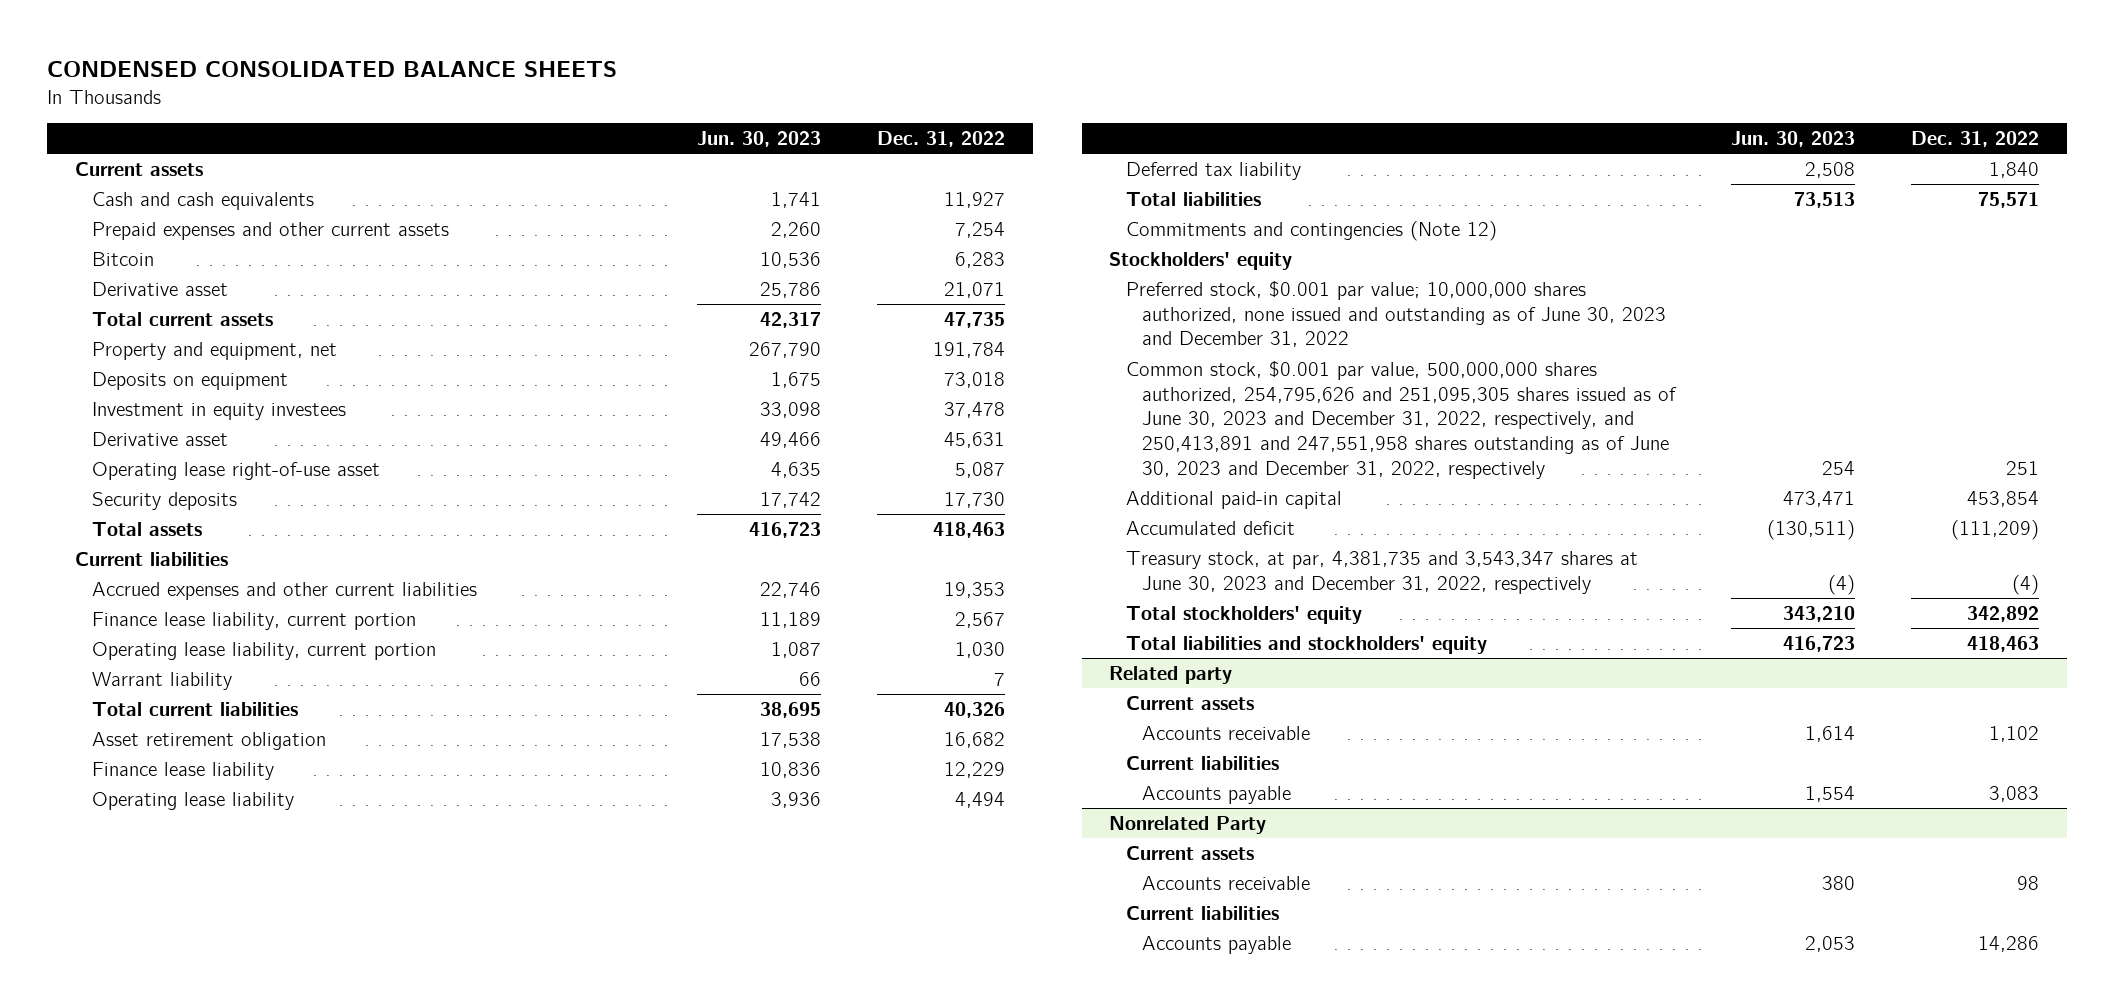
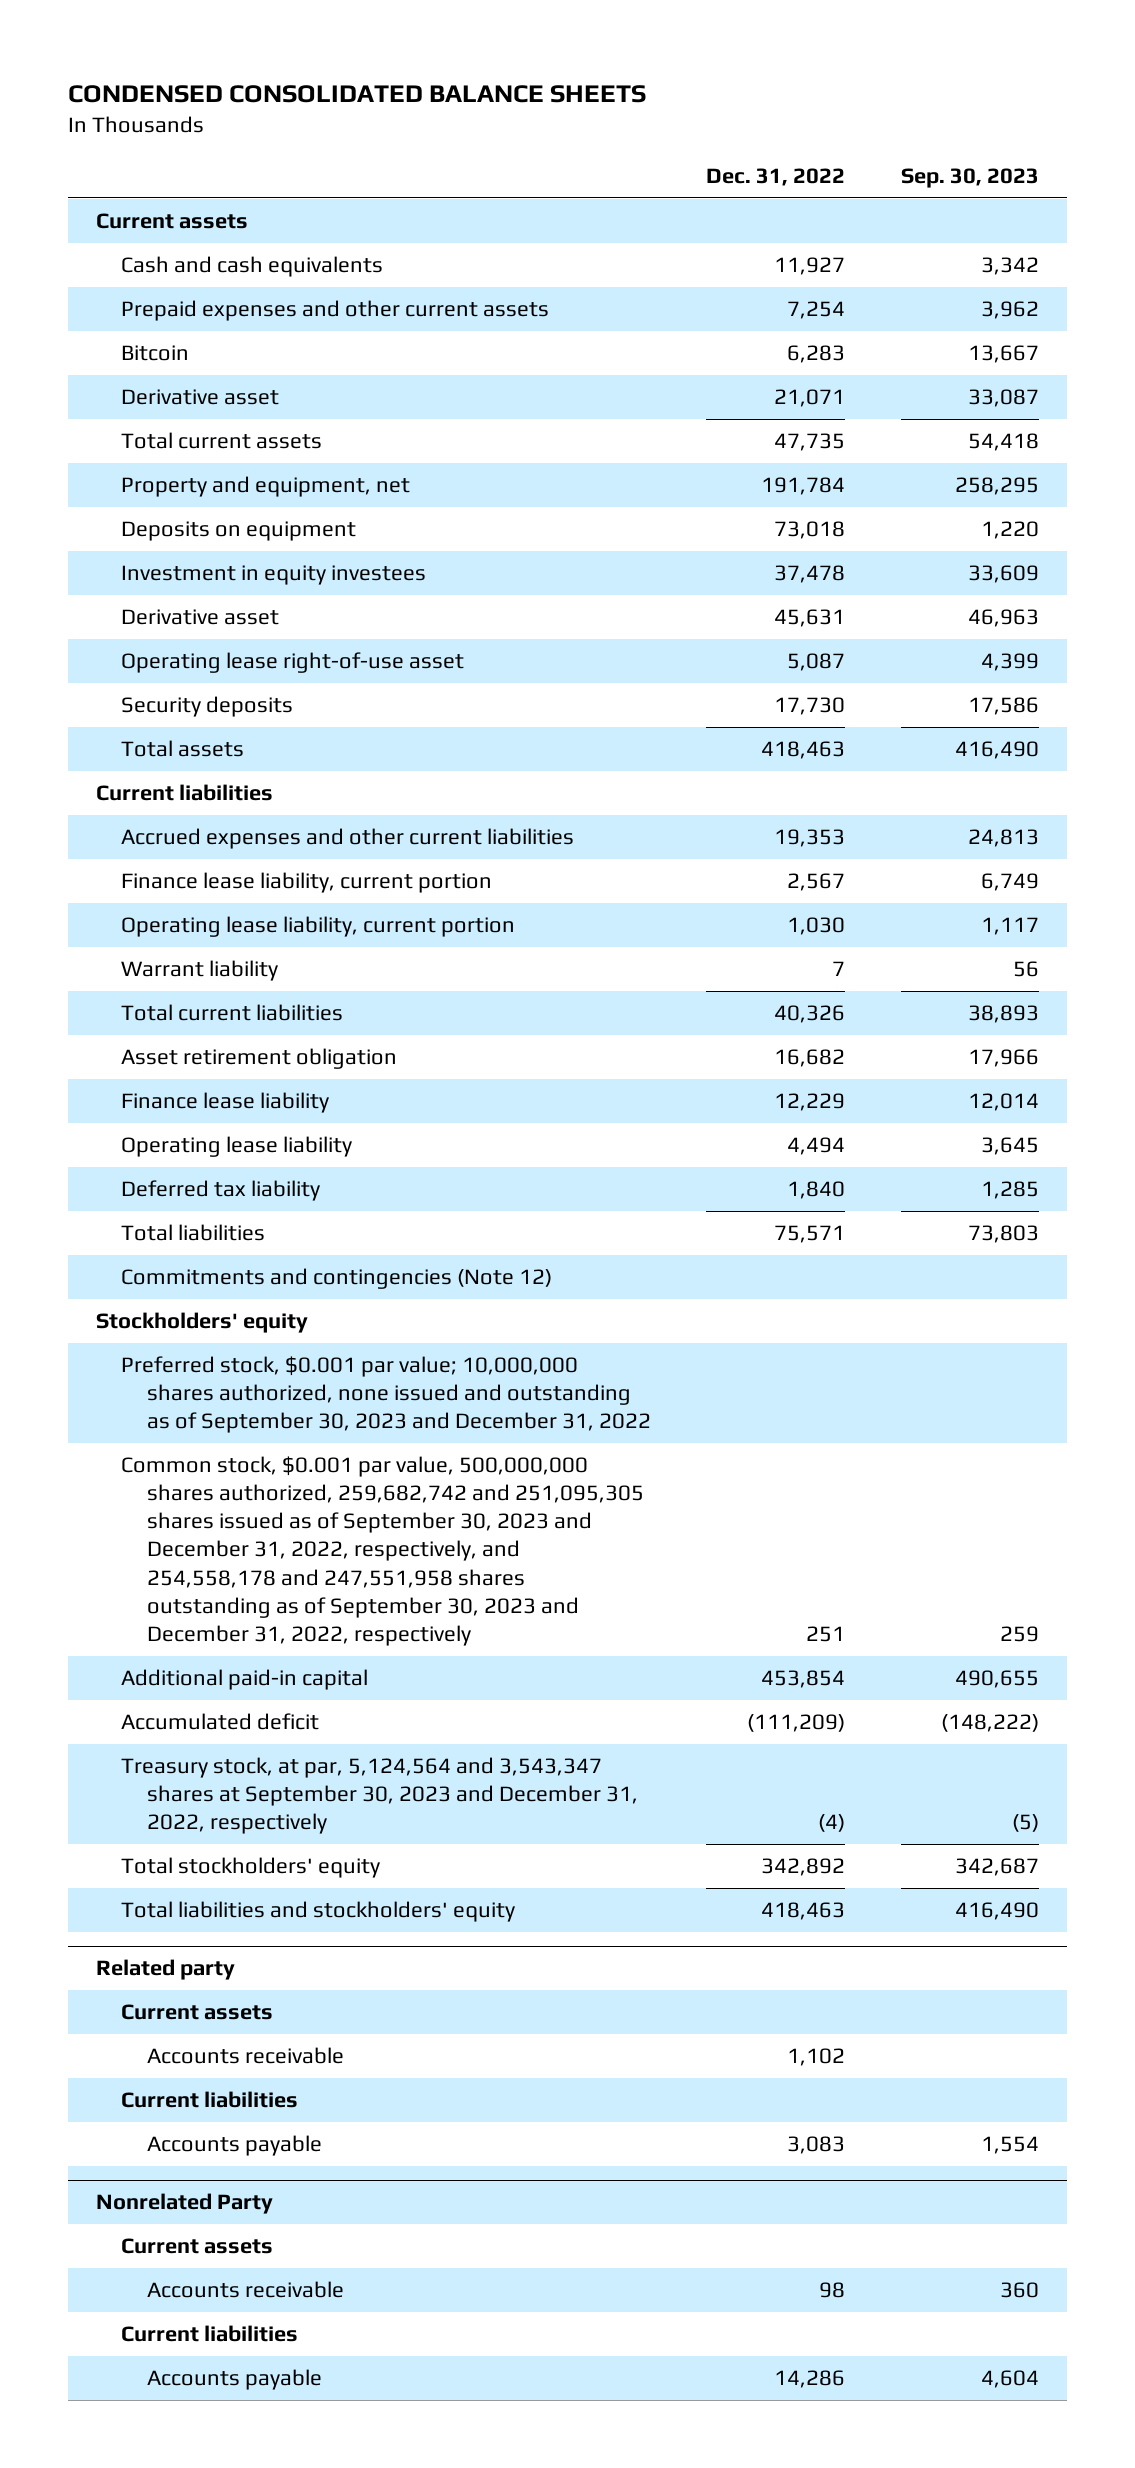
[697,130,822,147] Jun. 30, 2023 -> none
none -> [901,167,1040,188] Sep. 30, 2023
[1125,280,1667,348] Preferred stock, $0.001 par value; 10,000,000 shares authorized, none issued and outstanding as of June 30, 2023 and December 31, 2022 -> [121,1356,651,1434] Preferred stock, $0.001 par value; 10,000,000 shares authorized, none issued and outstanding as of September 30, 2023 and December 31, 2022
[1125,360,1678,480] Common stock, $0.001 par value, 500,000,000 shares authorized, 254,795,626 and 251,095,305 shares issued as of June 30, 2023 and December 31, 2022, respectively, and 250,413,891 and 247,551,958 shares outstanding as of June 30, 2023 and December 31, 2022, respectively -> [121,1456,644,1646] Common stock, $0.001 par value, 500,000,000 shares authorized, 259,682,742 and 251,095,305 shares issued as of September 30, 2023 and December 31, 2022, respectively, and 254,558,178 and 247,551,958 shares outstanding as of September 30, 2023 and December 31, 2022, respectively
[1125,550,1638,594] Treasury stock, at par, 4,381,735 and 3,543,347 shares at June 30, 2023 and December 31, 2022, respectively -> [121,1757,638,1835] Treasury stock, at par, 5,124,564 and 3,543,347 shares at September 30, 2023 and December 31, 2022, respectively

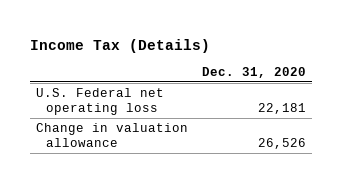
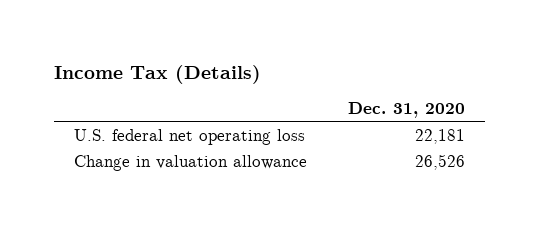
[36,88,165,116] U.S. Federal net operating loss -> [73,128,305,145] U.S. federal net operating loss

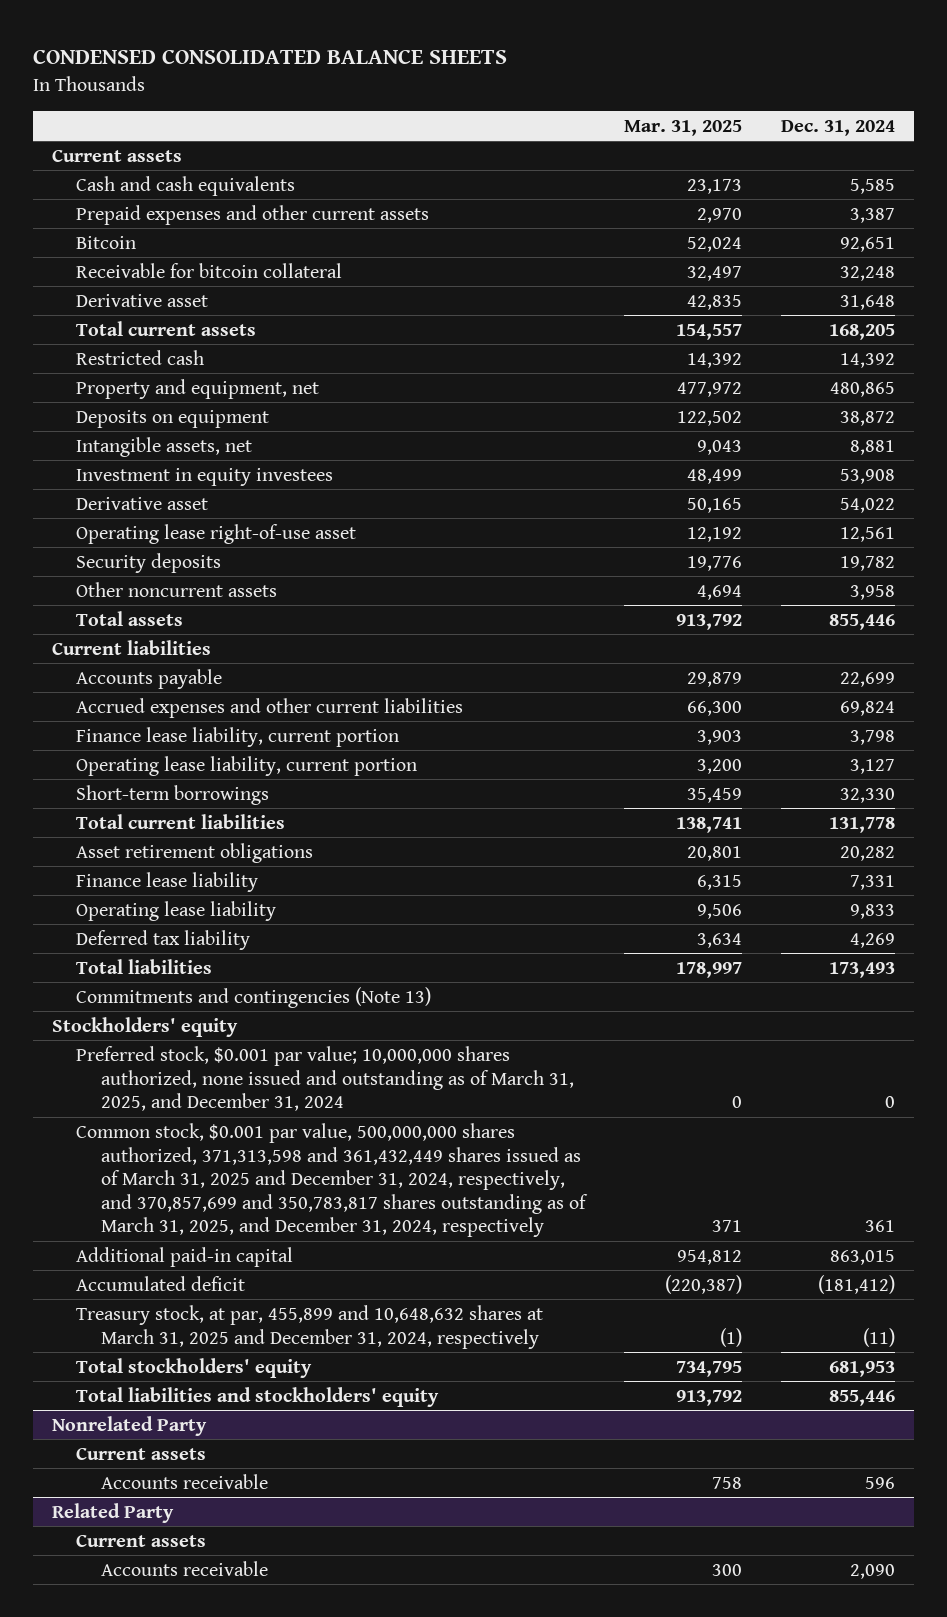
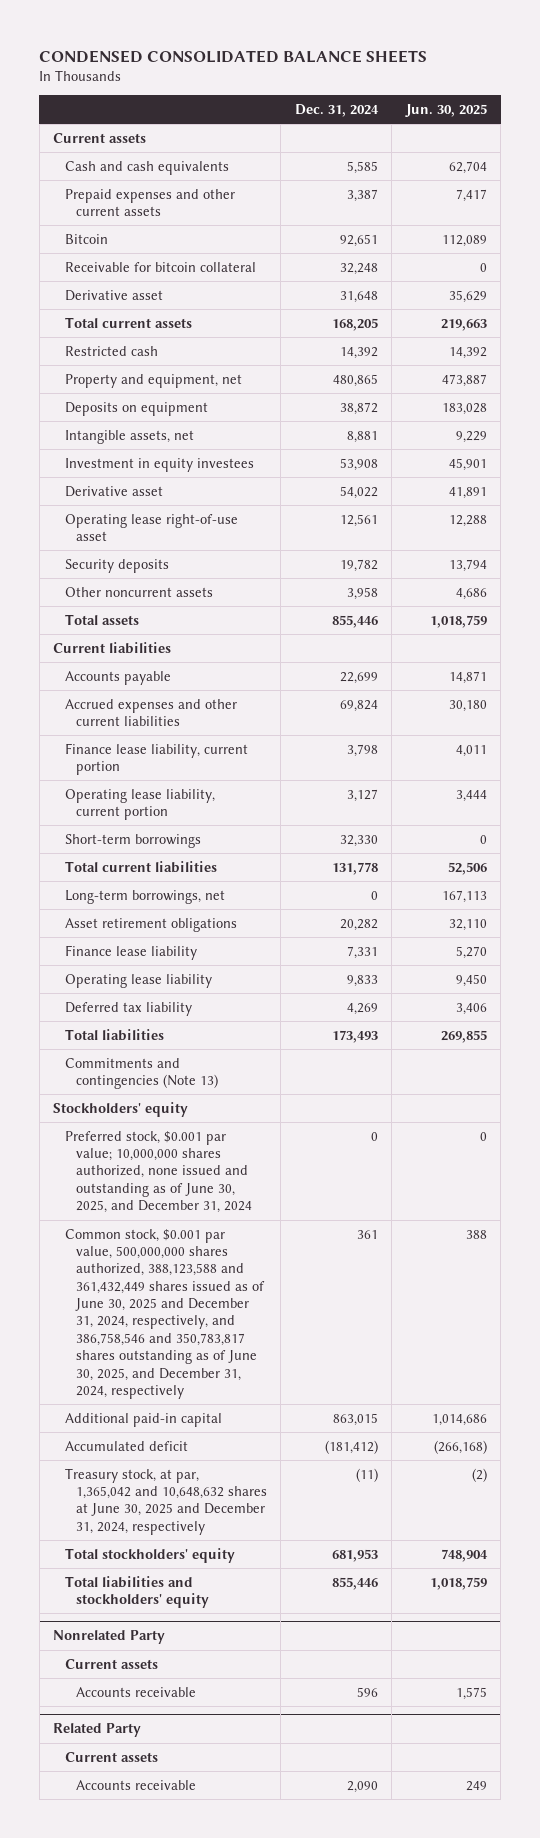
[623,119,742,136] Mar. 31, 2025 -> none
none -> [404,103,487,117] Jun. 30, 2025
none -> [64,889,225,904] Long-term borrowings, net
[76,1045,574,1112] Preferred stock, $0.001 par value; 10,000,000 shares authorized, none issued and outstanding as of March 31, 2025, and December 31, 2024 -> [64,1130,252,1214] Preferred stock, $0.001 par value; 10,000,000 shares authorized, none issued and outstanding as of June 30, 2025, and December 31, 2024
[76,1122,588,1238] Common stock, $0.001 par value, 500,000,000 shares authorized, 371,313,598 and 361,432,449 shares issued as of March 31, 2025 and December 31, 2024, respectively, and 370,857,699 and 350,783,817 shares outstanding as of March 31, 2025, and December 31, 2024, respectively -> [64,1228,265,1399] Common stock, $0.001 par value, 500,000,000 shares authorized, 388,123,588 and 361,432,449 shares issued as of June 30, 2025 and December 31, 2024, respectively, and 386,758,546 and 350,783,817 shares outstanding as of June 30, 2025, and December 31, 2024, respectively
[76,1304,544,1349] Treasury stock, at par, 455,899 and 10,648,632 shares at March 31, 2025 and December 31, 2024, respectively -> [64,1467,267,1535] Treasury stock, at par, 1,365,042 and 10,648,632 shares at June 30, 2025 and December 31, 2024, respectively

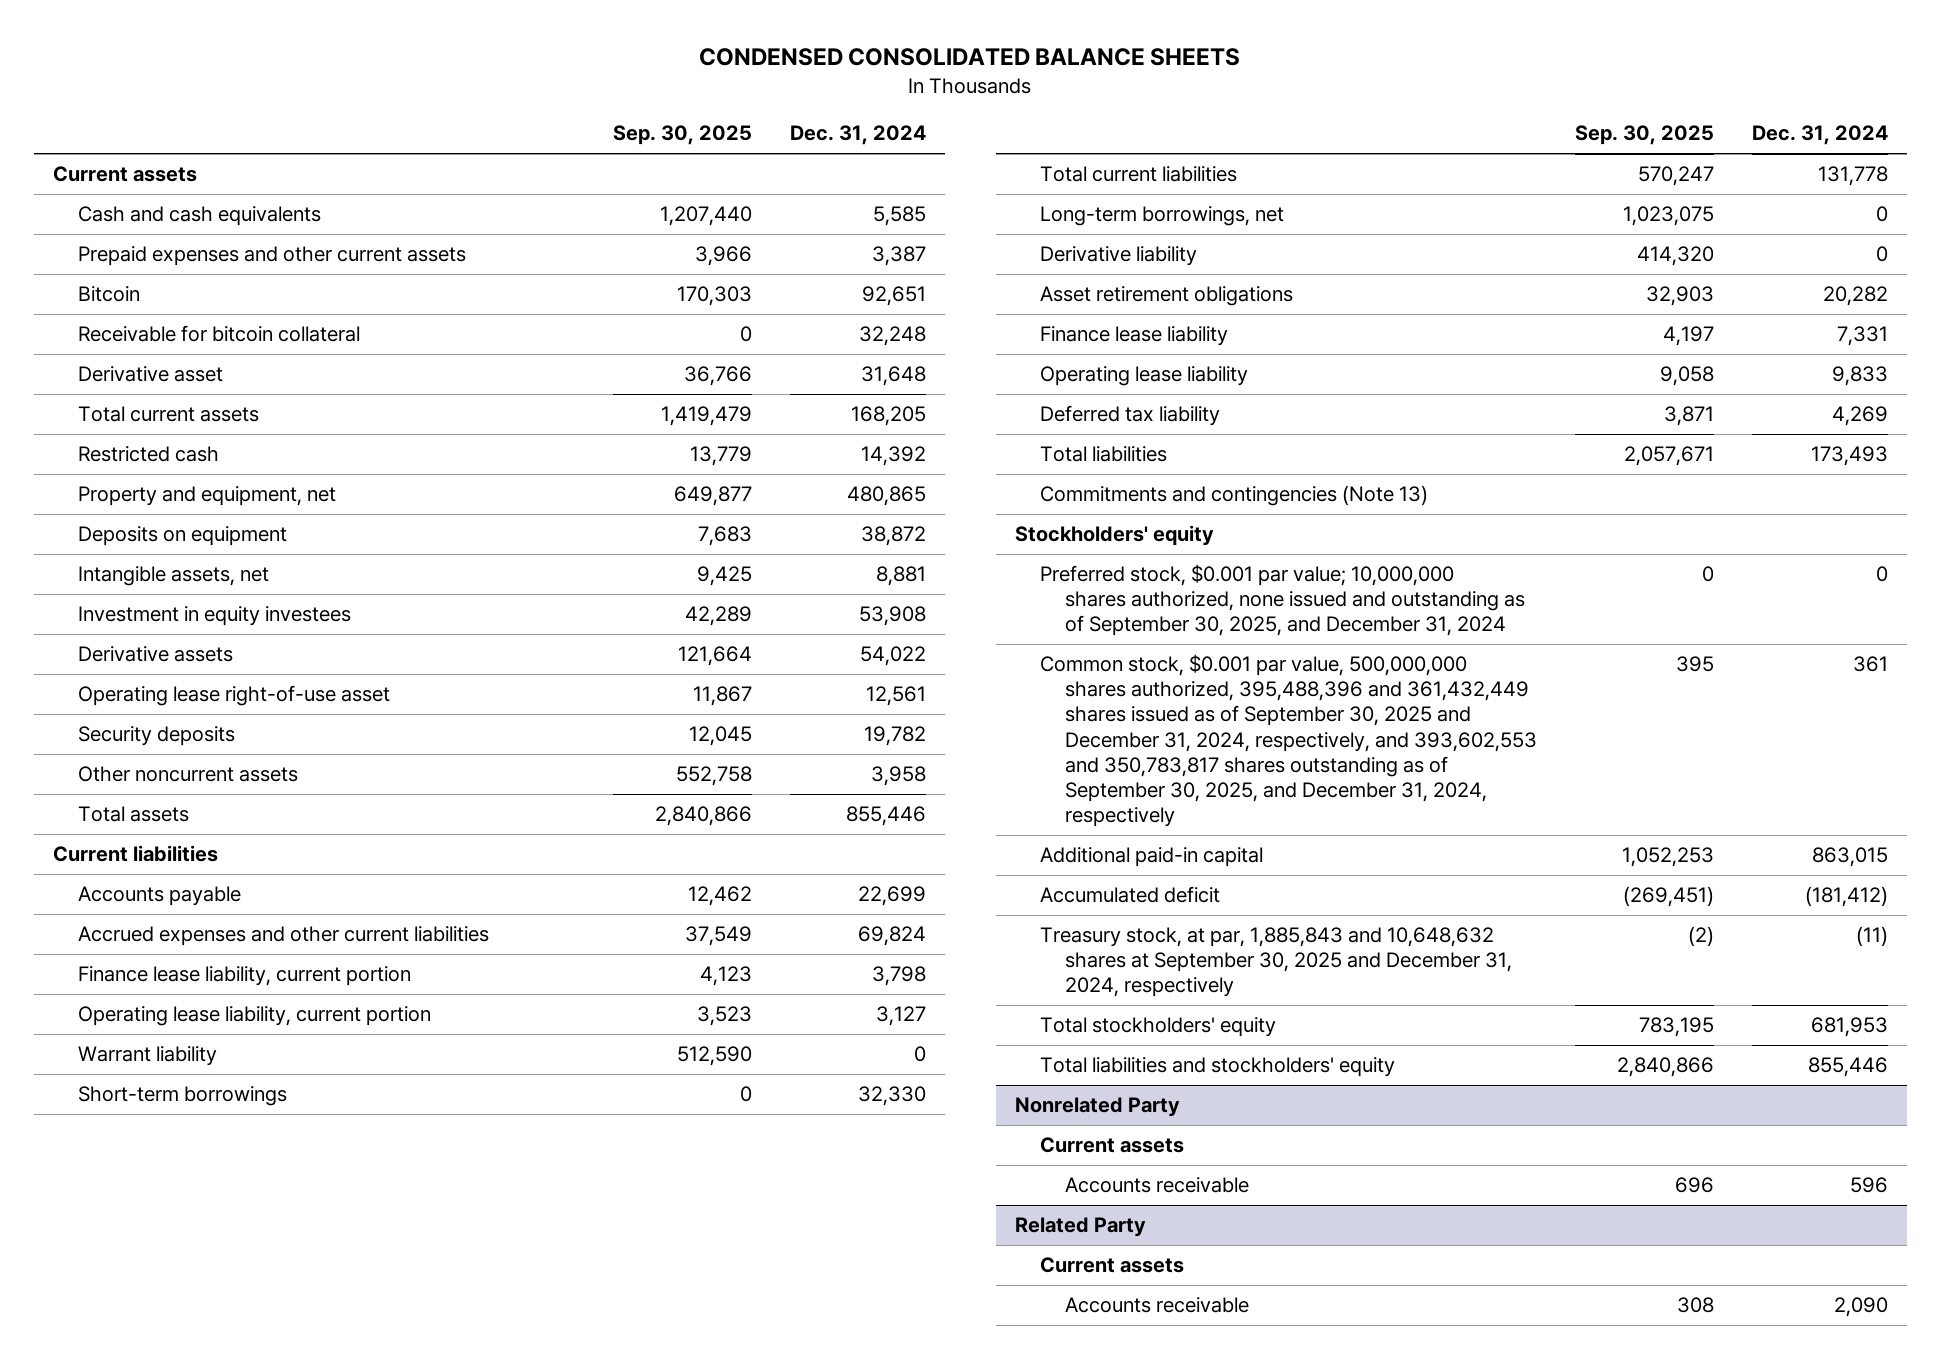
[404,103,487,117] Jun. 30, 2025 -> none
none -> [613,125,753,146] Sep. 30, 2025
[64,485,163,497] Derivative asset -> [77,646,233,663] Derivative assets
none -> [77,1046,217,1067] Warrant liability
none -> [1039,246,1197,267] Derivative liability
[64,1130,252,1214] Preferred stock, $0.001 par value; 10,000,000 shares authorized, none issued and outstanding as of June 30, 2025, and December 31, 2024 -> [1039,564,1526,637] Preferred stock, $0.001 par value; 10,000,000 shares authorized, none issued and outstanding as of September 30, 2025, and December 31, 2024
[64,1228,265,1399] Common stock, $0.001 par value, 500,000,000 shares authorized, 388,123,588 and 361,432,449 shares issued as of June 30, 2025 and December 31, 2024, respectively, and 386,758,546 and 350,783,817 shares outstanding as of June 30, 2025, and December 31, 2024, respectively -> [1039,654,1538,827] Common stock, $0.001 par value, 500,000,000 shares authorized, 395,488,396 and 361,432,449 shares issued as of September 30, 2025 and December 31, 2024, respectively, and 393,602,553 and 350,783,817 shares outstanding as of September 30, 2025, and December 31, 2024, respectively
[64,1467,267,1535] Treasury stock, at par, 1,365,042 and 10,648,632 shares at June 30, 2025 and December 31, 2024, respectively -> [1039,927,1513,998] Treasury stock, at par, 1,885,843 and 10,648,632 shares at September 30, 2025 and December 31, 2024, respectively

